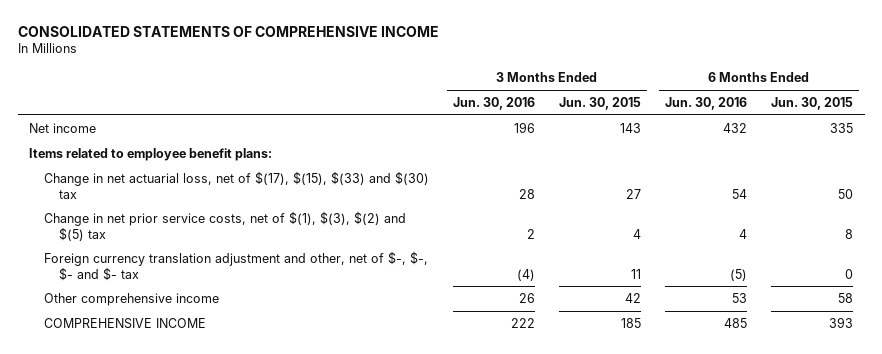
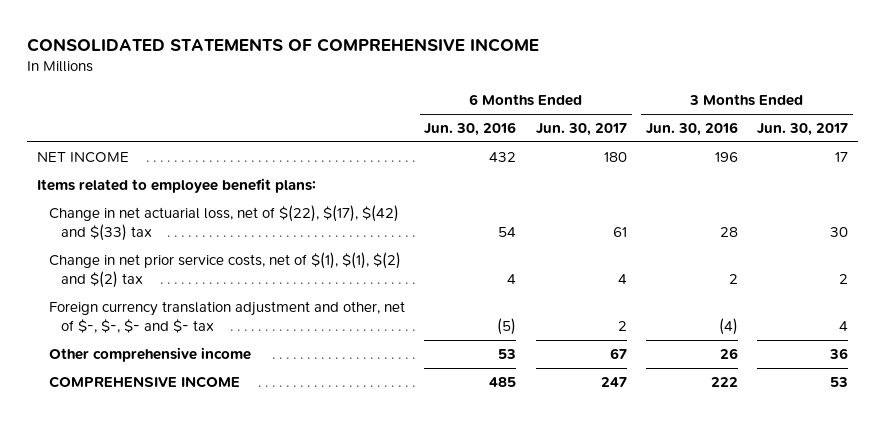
[559,96,642,110] Jun. 30, 2015 -> none
[771,96,854,110] Jun. 30, 2015 -> none
none -> [535,123,627,137] Jun. 30, 2017
none -> [757,123,849,137] Jun. 30, 2017
[29,122,97,133] Net income -> [37,152,130,164] NET INCOME
[44,170,430,199] Change in net actuarial loss, net of $(17), $(15), $(33) and $(30) tax -> [49,205,400,241] Change in net actuarial loss, net of $(22), $(17), $(42) and $(33) tax
[44,210,407,241] Change in net prior service costs, net of $(1), $(3), $(2) and $(5) tax -> [49,252,402,288] Change in net prior service costs, net of $(1), $(1), $(2) and $(2) tax

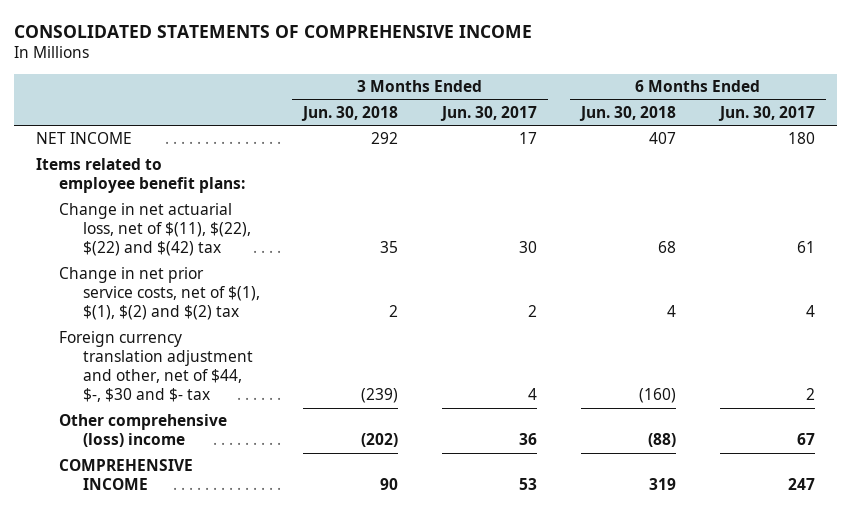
[424,122,517,137] Jun. 30, 2016 -> none
[646,122,739,137] Jun. 30, 2016 -> none
none -> [301,105,399,121] Jun. 30, 2018
none -> [579,105,677,121] Jun. 30, 2018
[49,205,400,241] Change in net actuarial loss, net of $(22), $(17), $(42) and $(33) tax -> [59,203,251,257] Change in net actuarial loss, net of $(11), $(22), $(22) and $(42) tax
[49,301,406,333] Foreign currency translation adjustment and other, net of $-, $-, $- and $- tax -> [59,331,253,403] Foreign currency translation adjustment and other, net of $44, $-, $30 and $- tax
[49,347,252,363] Other comprehensive income -> [59,414,228,448] Other comprehensive (loss) income

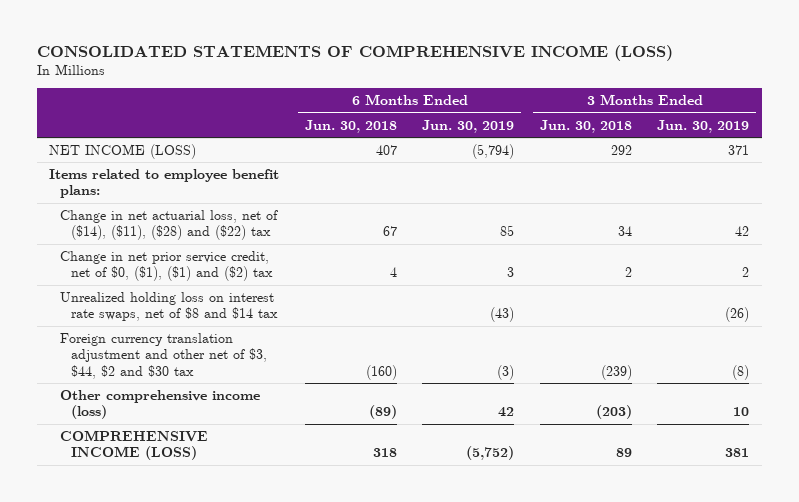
[13,24,532,38] CONSOLIDATED STATEMENTS OF COMPREHENSIVE INCOME -> [36,45,673,62] CONSOLIDATED STATEMENTS OF COMPREHENSIVE INCOME (LOSS)
[440,105,538,121] Jun. 30, 2017 -> none
[717,105,815,121] Jun. 30, 2017 -> none
none -> [422,119,515,133] Jun. 30, 2019
none -> [657,119,750,133] Jun. 30, 2019
[35,132,132,145] NET INCOME -> [49,143,197,159] NET INCOME (LOSS)
[59,203,251,257] Change in net actuarial loss, net of $(11), $(22), $(22) and $(42) tax -> [60,209,279,241] Change in net actuarial loss, net of ($14), ($11), ($28) and ($22) tax
[380,241,399,254] 35 -> [617,226,632,237] 34
[658,241,677,254] 68 -> [382,226,397,237] 67
[59,267,260,321] Change in net prior service costs, net of $(1), $(1), $(2) and $(2) tax -> [60,250,273,282] Change in net prior service credit, net of $0, ($1), ($1) and ($2) tax
none -> [60,291,278,322] Unrealized holding loss on interest rate swaps, net of $8 and $14 tax
[59,331,253,403] Foreign currency translation adjustment and other, net of $44, $-, $30 and $- tax -> [60,332,267,379] Foreign currency translation adjustment and other net of $3, $44, $2 and $30 tax
[59,414,228,448] Other comprehensive (loss) income -> [60,389,261,420] Other comprehensive income (loss)
[361,433,399,448] (202) -> [595,405,632,420] (203)
[648,433,677,448] (88) -> [368,405,397,420] (89)
[59,459,194,491] COMPREHENSIVE INCOME -> [60,429,209,461] COMPREHENSIVE INCOME (LOSS)
[380,478,399,491] 90 -> [615,448,632,458] 89
[649,478,677,491] 319 -> [372,448,397,458] 318

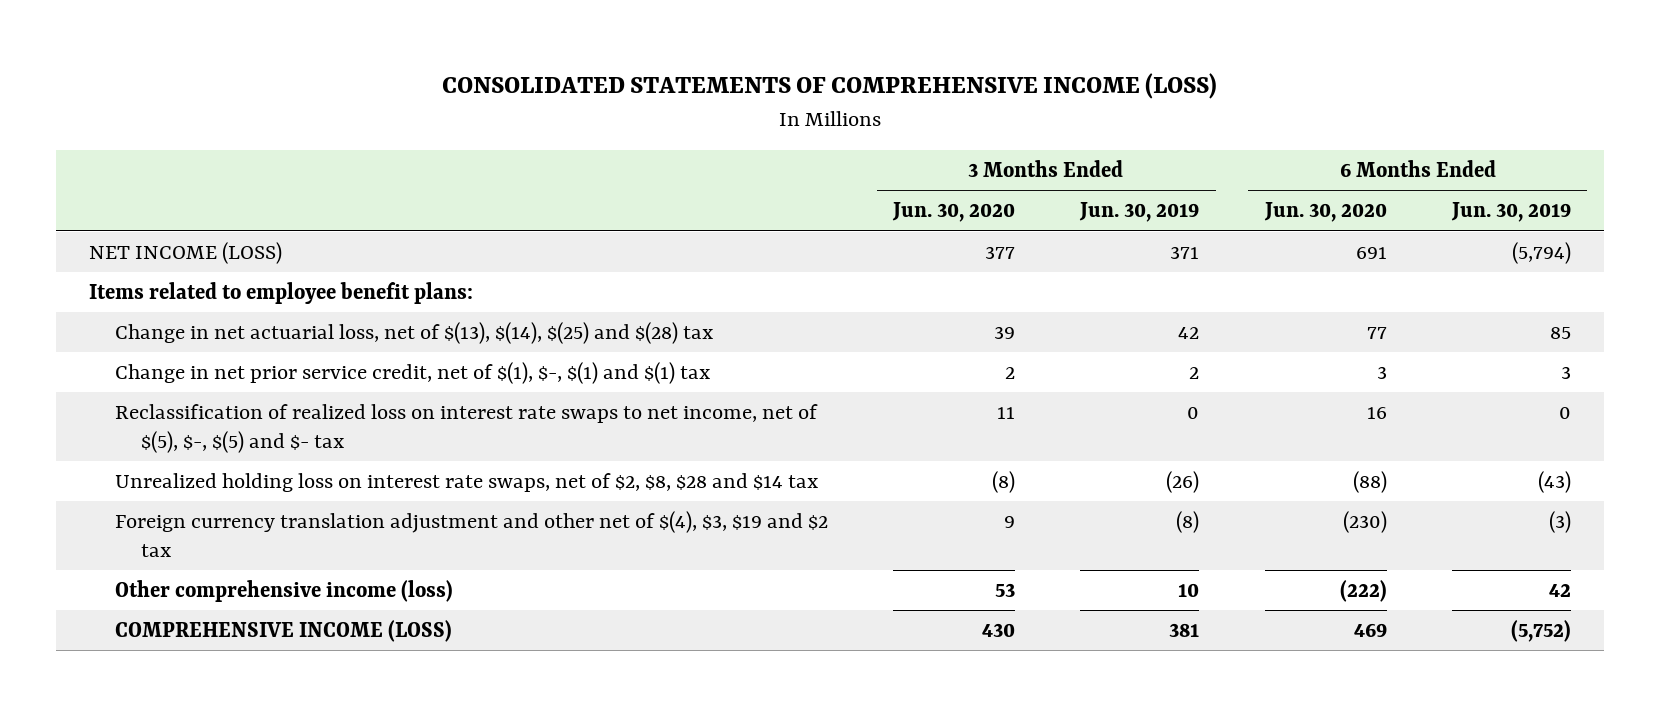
[304,119,397,133] Jun. 30, 2018 -> none
[539,119,632,133] Jun. 30, 2018 -> none
none -> [892,202,1016,223] Jun. 30, 2020
none -> [1263,202,1387,223] Jun. 30, 2020
[60,209,279,241] Change in net actuarial loss, net of ($14), ($11), ($28) and ($22) tax -> [114,322,713,345] Change in net actuarial loss, net of $(13), $(14), $(25) and $(28) tax
[60,250,273,282] Change in net prior service credit, net of $0, ($1), ($1) and ($2) tax -> [114,362,710,385] Change in net prior service credit, net of $(1), $-, $(1) and $(1) tax
none -> [114,404,818,453] Reclassification of realized loss on interest rate swaps to net income, net of $(5), $-, $(5) and $- tax
[60,291,278,322] Unrealized holding loss on interest rate swaps, net of $8 and $14 tax -> [114,473,818,493] Unrealized holding loss on interest rate swaps, net of $2, $8, $28 and $14 tax
[60,332,267,379] Foreign currency translation adjustment and other net of $3, $44, $2 and $30 tax -> [114,511,828,557] Foreign currency translation adjustment and other net of $(4), $3, $19 and $2 tax

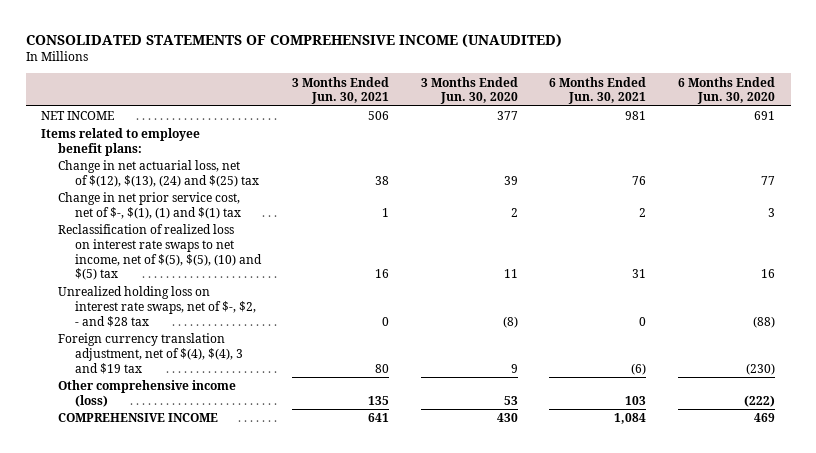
[441,73,1217,100] CONSOLIDATED STATEMENTS OF COMPREHENSIVE INCOME (LOSS) -> [25,33,562,47] CONSOLIDATED STATEMENTS OF COMPREHENSIVE INCOME (UNAUDITED)
[1079,202,1200,223] Jun. 30, 2019 -> none
[1451,202,1572,223] Jun. 30, 2019 -> none
none -> [292,76,390,105] 3 Months Ended Jun. 30, 2021
none -> [549,76,647,105] 6 Months Ended Jun. 30, 2021
[88,242,282,265] NET INCOME (LOSS) -> [41,111,115,121] NET INCOME
[114,322,713,345] Change in net actuarial loss, net of $(13), $(14), $(25) and $(28) tax -> [58,160,259,187] Change in net actuarial loss, net of $(12), $(13), (24) and $(25) tax
[114,362,710,385] Change in net prior service credit, net of $(1), $-, $(1) and $(1) tax -> [58,192,241,219] Change in net prior service cost, net of $-, $(1), (1) and $(1) tax
[114,404,818,453] Reclassification of realized loss on interest rate swaps to net income, net of $(5), $-, $(5) and $- tax -> [58,224,262,281] Reclassification of realized loss on interest rate swaps to net income, net of $(5), $(5), (10) and $(5) tax
[114,473,818,493] Unrealized holding loss on interest rate swaps, net of $2, $8, $28 and $14 tax -> [58,286,256,327] Unrealized holding loss on interest rate swaps, net of $-, $2, - and $28 tax
[114,511,828,557] Foreign currency translation adjustment and other net of $(4), $3, $19 and $2 tax -> [58,333,243,374] Foreign currency translation adjustment, net of $(4), $(4), 3 and $19 tax
[114,620,452,643] COMPREHENSIVE INCOME (LOSS) -> [58,413,219,423] COMPREHENSIVE INCOME

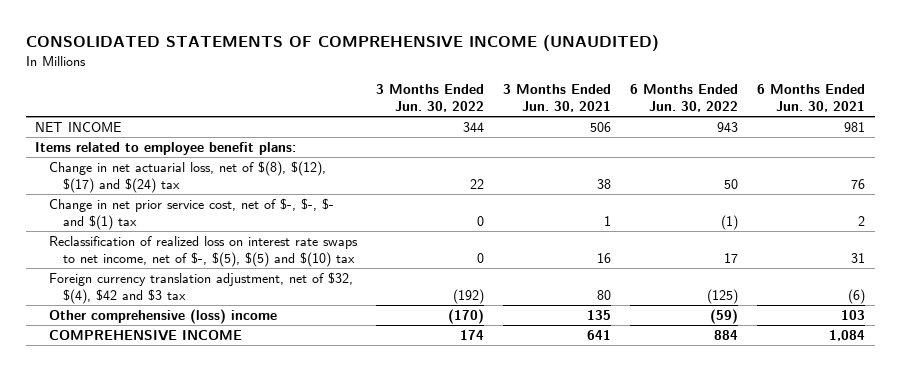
[420,76,518,105] 3 Months Ended Jun. 30, 2020 -> none
[677,76,775,105] 6 Months Ended Jun. 30, 2020 -> none
none -> [376,84,485,112] 3 Months Ended Jun. 30, 2022
none -> [630,84,739,112] 6 Months Ended Jun. 30, 2022
[58,286,256,327] Unrealized holding loss on interest rate swaps, net of $-, $2, - and $28 tax -> none
[58,160,259,187] Change in net actuarial loss, net of $(12), $(13), (24) and $(25) tax -> [48,160,326,193] Change in net actuarial loss, net of $(8), $(12), $(17) and $(24) tax
[58,192,241,219] Change in net prior service cost, net of $-, $(1), (1) and $(1) tax -> [48,197,334,230] Change in net prior service cost, net of $-, $-, $- and $(1) tax
[58,224,262,281] Reclassification of realized loss on interest rate swaps to net income, net of $(5), $(5), (10) and $(5) tax -> [48,235,358,267] Reclassification of realized loss on interest rate swaps to net income, net of $-, $(5), $(5) and $(10) tax
[58,333,243,374] Foreign currency translation adjustment, net of $(4), $(4), 3 and $19 tax -> [48,271,353,304] Foreign currency translation adjustment, net of $32, $(4), $42 and $3 tax
[58,380,237,407] Other comprehensive income (loss) -> [48,308,277,324] Other comprehensive (loss) income

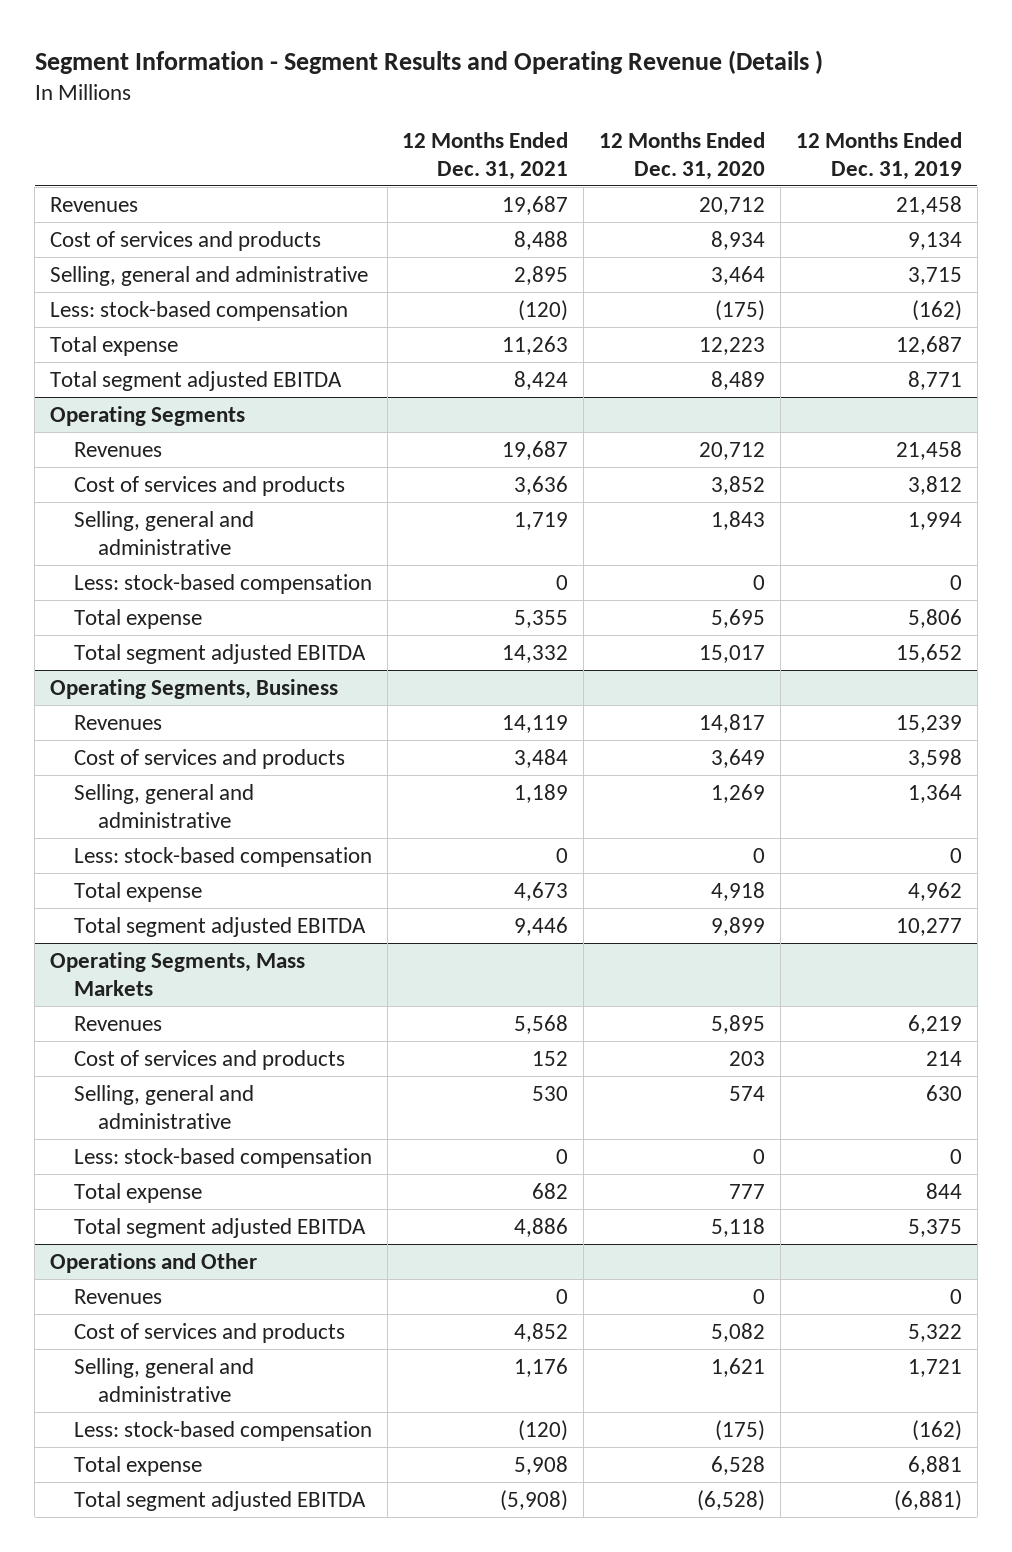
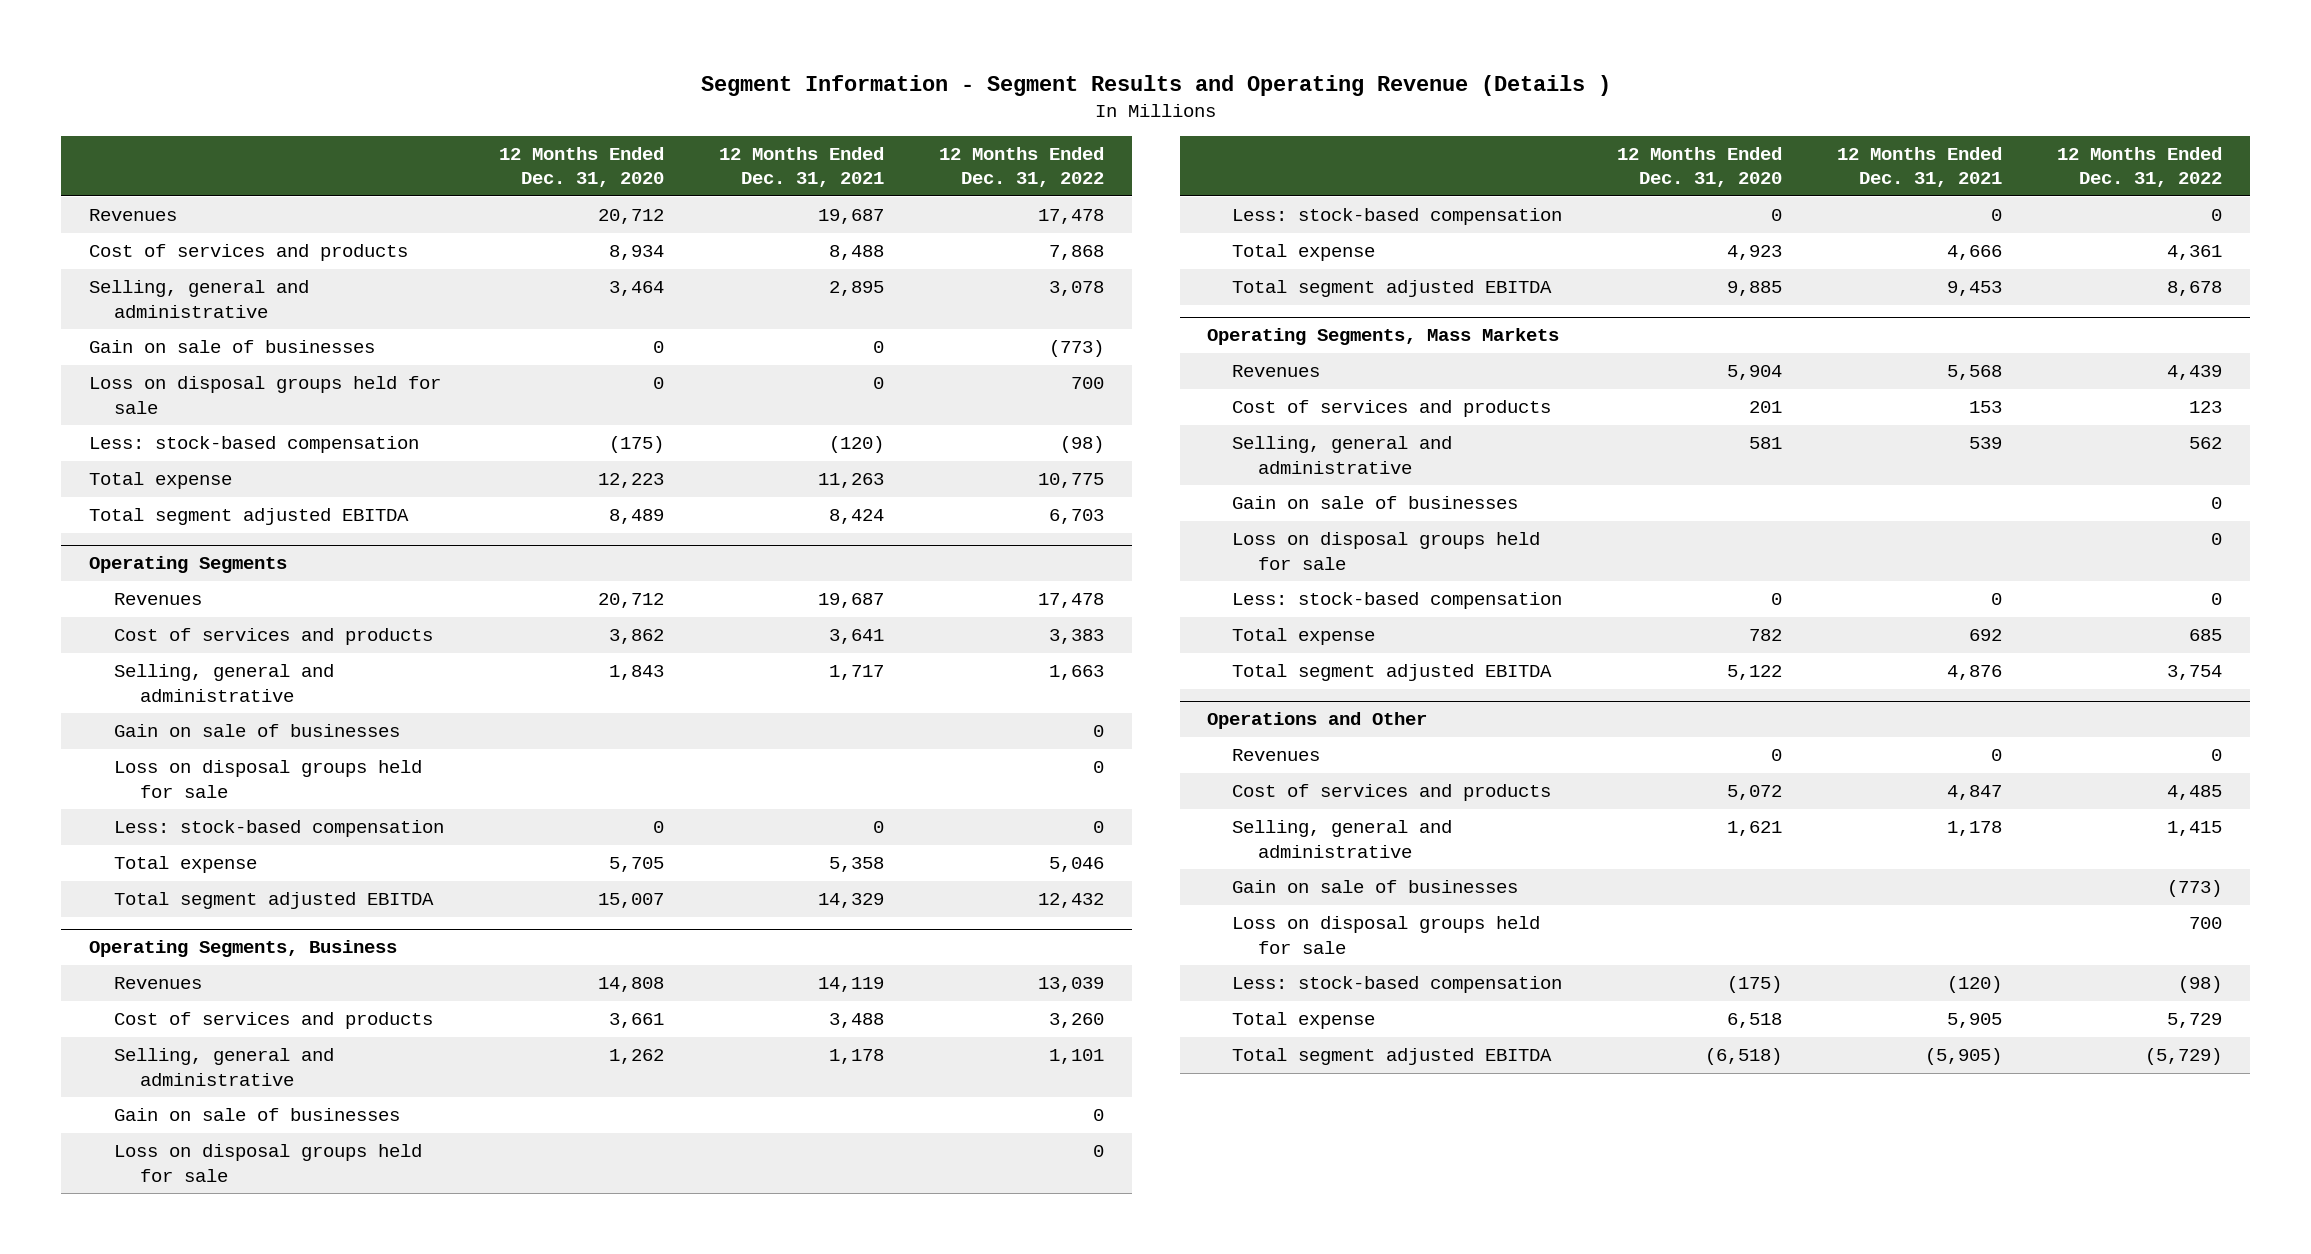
[795,131,962,181] 12 Months Ended Dec. 31, 2019 -> none
none -> [939,146,1105,188] 12 Months Ended Dec. 31, 2022
none -> [89,340,376,354] Gain on sale of businesses
none -> [89,376,442,414] Loss on disposal groups held for sale
[514,475,569,495] 3,636 -> [829,629,885,645] 3,641
[711,475,766,495] 3,852 -> [609,629,665,645] 3,862
[514,511,569,530] 1,719 -> [829,665,885,681] 1,717
none -> [114,724,401,738] Gain on sale of businesses
none -> [114,760,423,798] Loss on disposal groups held for sale
[514,609,569,628] 5,355 -> [829,857,885,873] 5,358
[711,608,766,628] 5,695 -> [609,857,665,873] 5,705
[502,644,569,663] 14,332 -> [818,893,885,909] 14,329
[699,644,766,663] 15,017 -> [598,893,665,909] 15,007
[699,713,766,733] 14,817 -> [598,977,665,993] 14,808
[514,748,569,768] 3,484 -> [829,1013,885,1029] 3,488
[711,748,766,768] 3,649 -> [609,1013,665,1029] 3,661
[514,783,569,803] 1,189 -> [829,1049,885,1065] 1,178
[711,783,766,803] 1,269 -> [609,1049,665,1065] 1,262
none -> [114,1108,401,1122] Gain on sale of businesses
none -> [114,1144,423,1182] Loss on disposal groups held for sale
[514,881,569,901] 4,673 -> [1947,245,2003,261] 4,666
[711,881,766,901] 4,918 -> [1727,245,1783,261] 4,923
[514,916,569,936] 9,446 -> [1947,281,2003,297] 9,453
[711,916,766,936] 9,899 -> [1727,281,1783,297] 9,885
[711,1014,766,1034] 5,895 -> [1727,365,1783,381] 5,904
[532,1050,569,1066] 152 -> [1969,401,2003,414] 153
[729,1050,766,1066] 203 -> [1749,401,1783,414] 201
[532,1085,569,1101] 530 -> [1969,437,2003,450] 539
[729,1085,766,1101] 574 -> [1749,437,1783,450] 581
none -> [1232,496,1519,510] Gain on sale of businesses
none -> [1232,532,1541,570] Loss on disposal groups held for sale
[532,1182,569,1199] 682 -> [1969,629,2003,642] 692
[729,1183,766,1199] 777 -> [1749,629,1783,642] 782
[514,1217,569,1237] 4,886 -> [1947,665,2003,681] 4,876
[711,1217,766,1237] 5,118 -> [1727,665,1783,681] 5,122
[514,1322,569,1342] 4,852 -> [1947,785,2003,801] 4,847
[711,1322,766,1342] 5,082 -> [1727,785,1783,801] 5,072
[514,1357,569,1377] 1,176 -> [1947,821,2003,837] 1,178
none -> [1232,880,1519,894] Gain on sale of businesses
none -> [1232,916,1541,954] Loss on disposal groups held for sale
[514,1455,569,1475] 5,908 -> [1947,1013,2003,1029] 5,905
[711,1455,766,1475] 6,528 -> [1727,1013,1783,1029] 6,518
[500,1489,569,1511] (5,908) -> [1925,1048,2003,1066] (5,905)
[697,1489,766,1511] (6,528) -> [1705,1048,1783,1066] (6,518)

